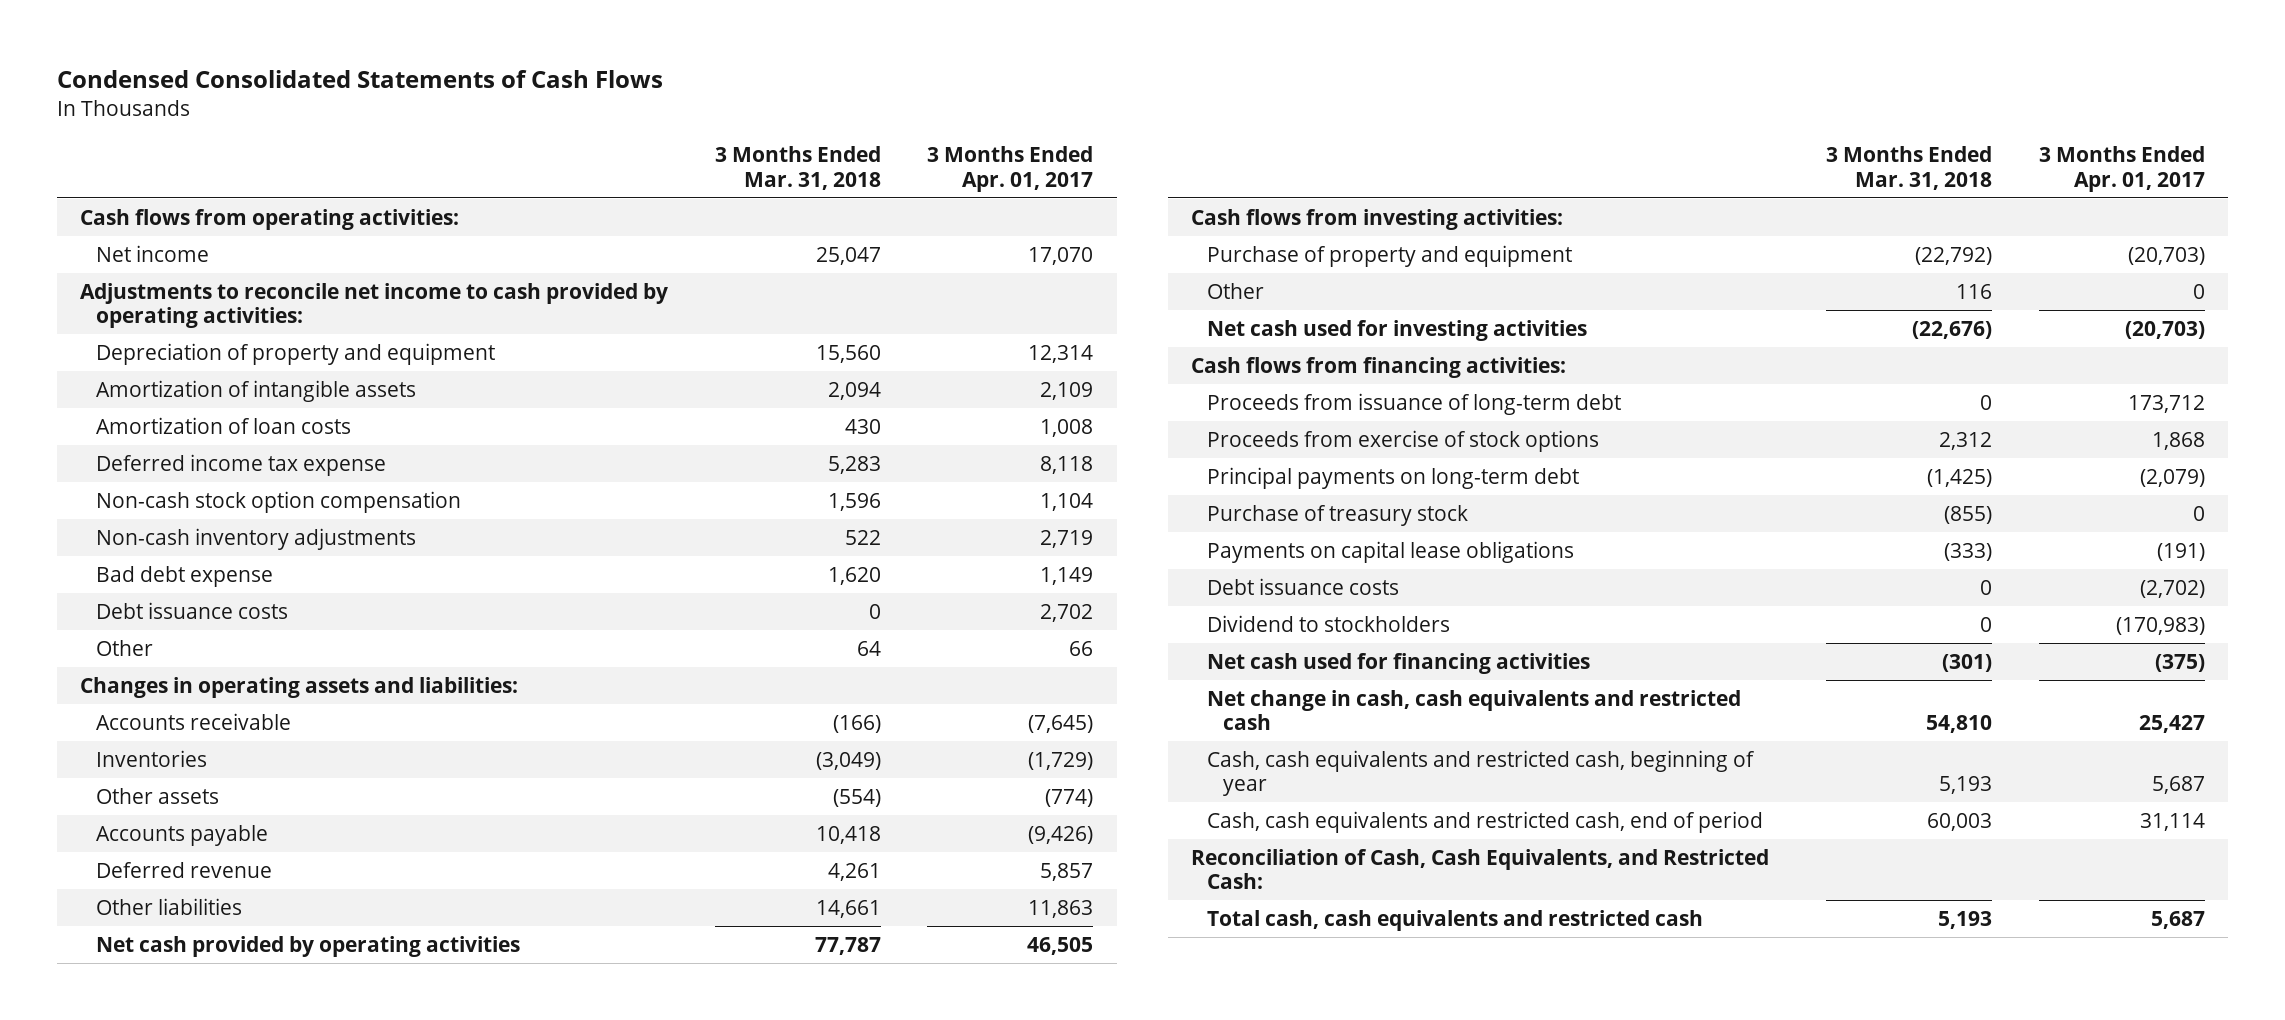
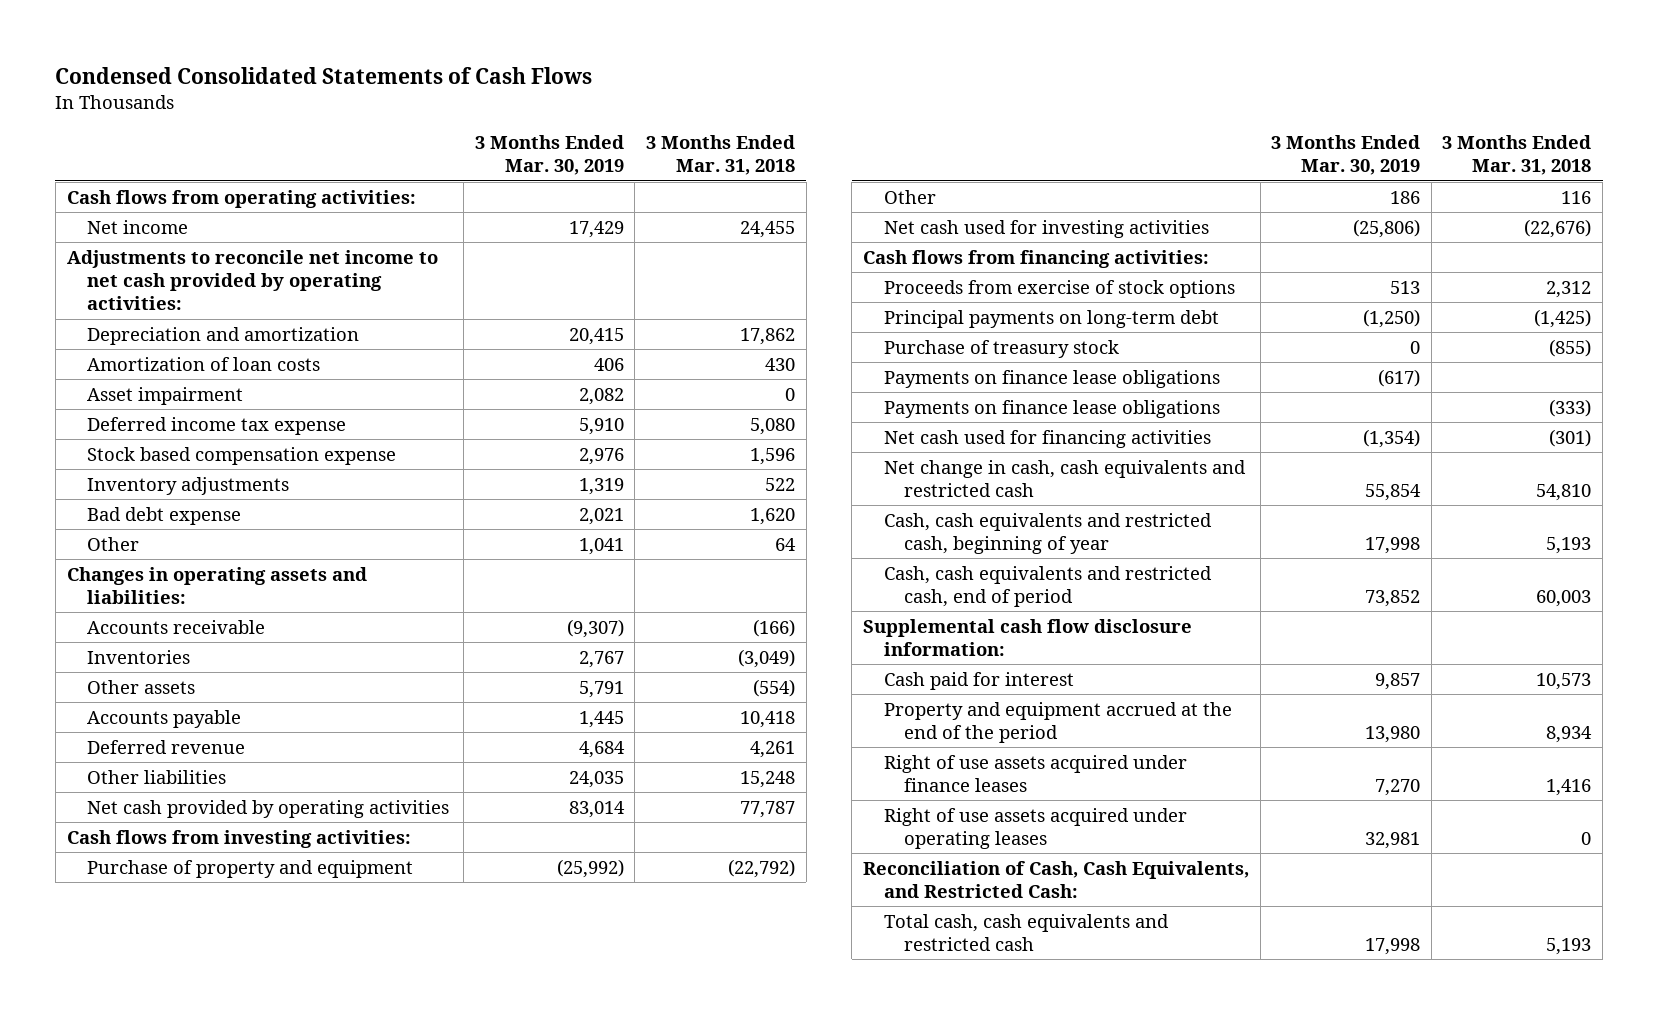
[927,145,1094,192] 3 Months Ended Apr. 01, 2017 -> none
none -> [474,134,624,176] 3 Months Ended Mar. 30, 2019
[96,379,417,402] Amortization of intangible assets -> none
[815,246,881,265] 25,047 -> [740,220,796,238] 24,455
[80,282,669,329] Adjustments to reconcile net income to cash provided by operating activities: -> [66,249,438,311] Adjustments to reconcile net income to net cash provided by operating activities:
[96,342,496,365] Depreciation of property and equipment -> [87,326,360,345] Depreciation and amortization
[815,344,881,363] 15,560 -> [740,327,796,345] 17,862
none -> [87,386,244,405] Asset impairment
[827,455,881,474] 5,283 -> [750,417,796,435] 5,080
[96,490,462,513] Non-cash stock option compensation -> [87,446,397,465] Stock based compensation expense
[96,527,417,550] Non-cash inventory adjustments -> [87,476,290,495] Inventory adjustments
[96,601,289,619] Debt issuance costs -> none
[815,899,881,918] 14,661 -> [740,770,796,788] 15,248
[1207,392,1622,415] Proceeds from issuance of long-term debt -> none
[1207,577,1400,595] Debt issuance costs -> none
[1207,614,1451,632] Dividend to stockholders -> none
none -> [883,369,1220,388] Payments on finance lease obligations
[1207,540,1575,563] Payments on capital lease obligations -> [883,399,1220,418] Payments on finance lease obligations
none -> [863,618,1193,656] Supplemental cash flow disclosure information:
none -> [883,671,1074,690] Cash paid for interest
none -> [883,701,1232,743] Property and equipment accrued at the end of the period
none -> [883,754,1187,792] Right of use assets acquired under finance leases
none -> [883,807,1187,849] Right of use assets acquired under operating leases

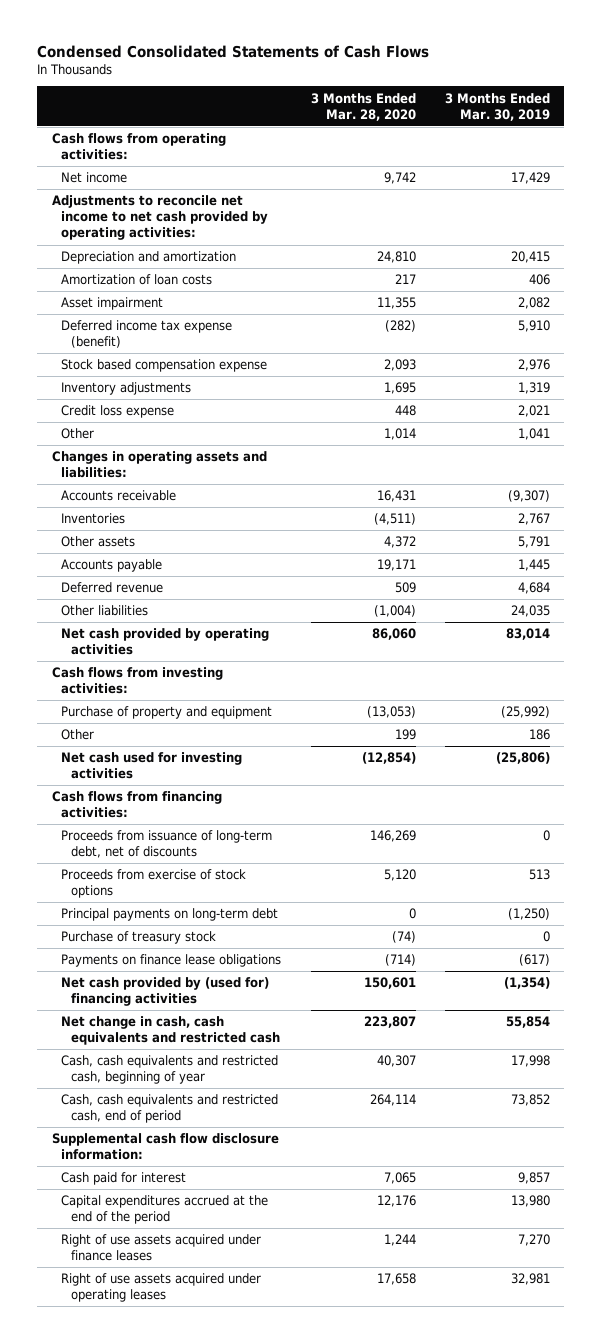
[646,134,796,176] 3 Months Ended Mar. 31, 2018 -> none
none -> [310,92,416,121] 3 Months Ended Mar. 28, 2020
[87,416,347,435] Deferred income tax expense -> [61,320,233,349] Deferred income tax expense (benefit)
[87,506,242,525] Bad debt expense -> [61,405,175,419] Credit loss expense
none -> [61,830,273,859] Proceeds from issuance of long-term debt, net of discounts
[883,399,1220,418] Payments on finance lease obligations -> none
[883,429,1211,448] Net cash used for financing activities -> [61,977,270,1007] Net cash provided by (used for) financing activities
[883,701,1232,743] Property and equipment accrued at the end of the period -> [61,1195,269,1225] Capital expenditures accrued at the end of the period
[863,860,1250,898] Reconciliation of Cash, Cash Equivalents, and Restricted Cash: -> none
[883,913,1169,951] Total cash, cash equivalents and restricted cash -> none

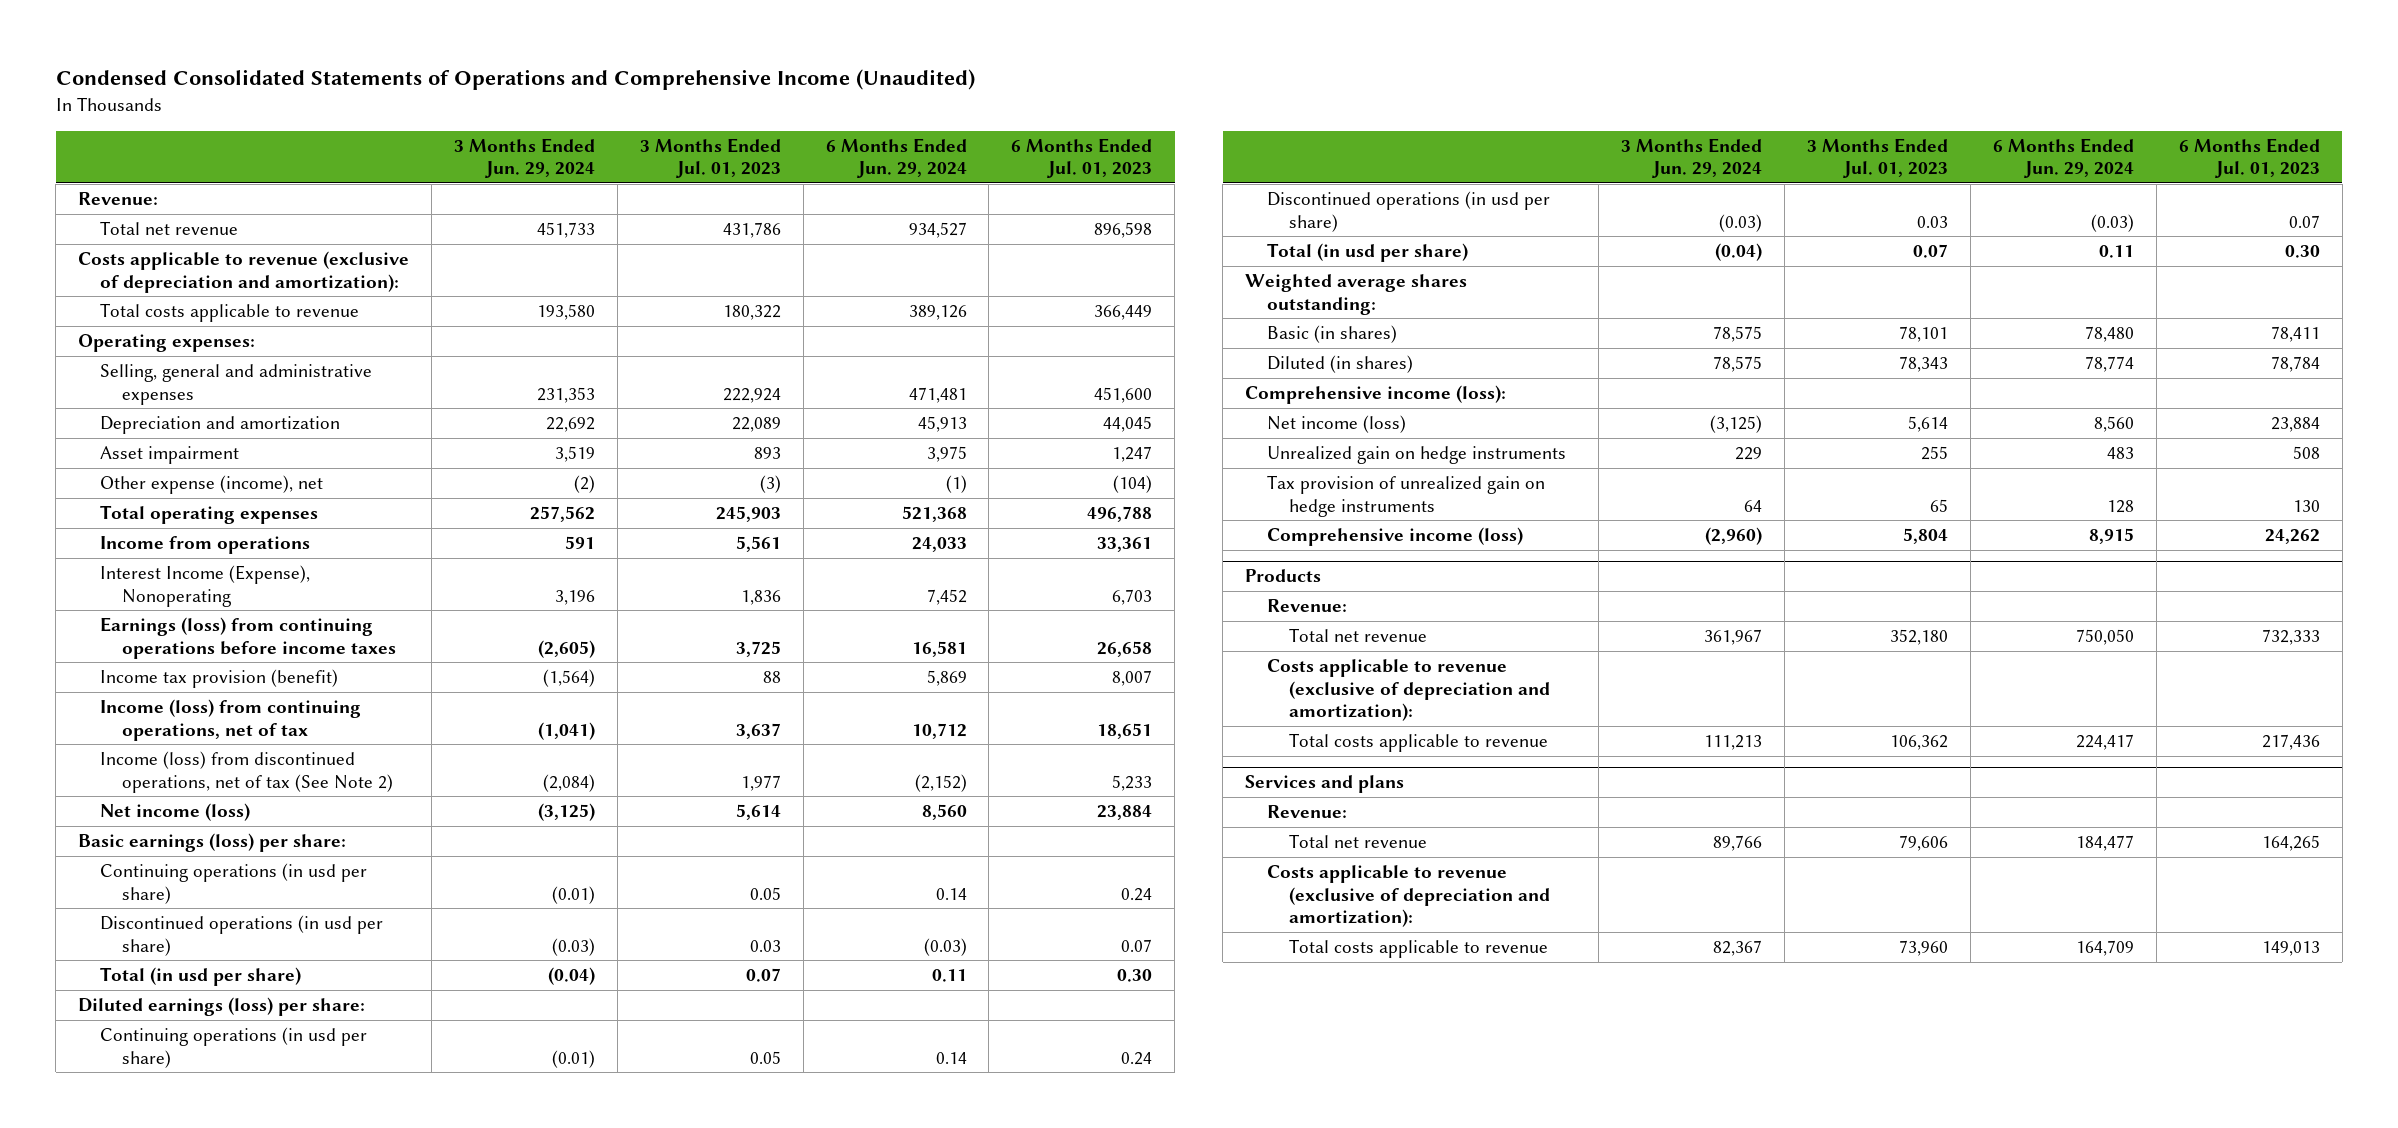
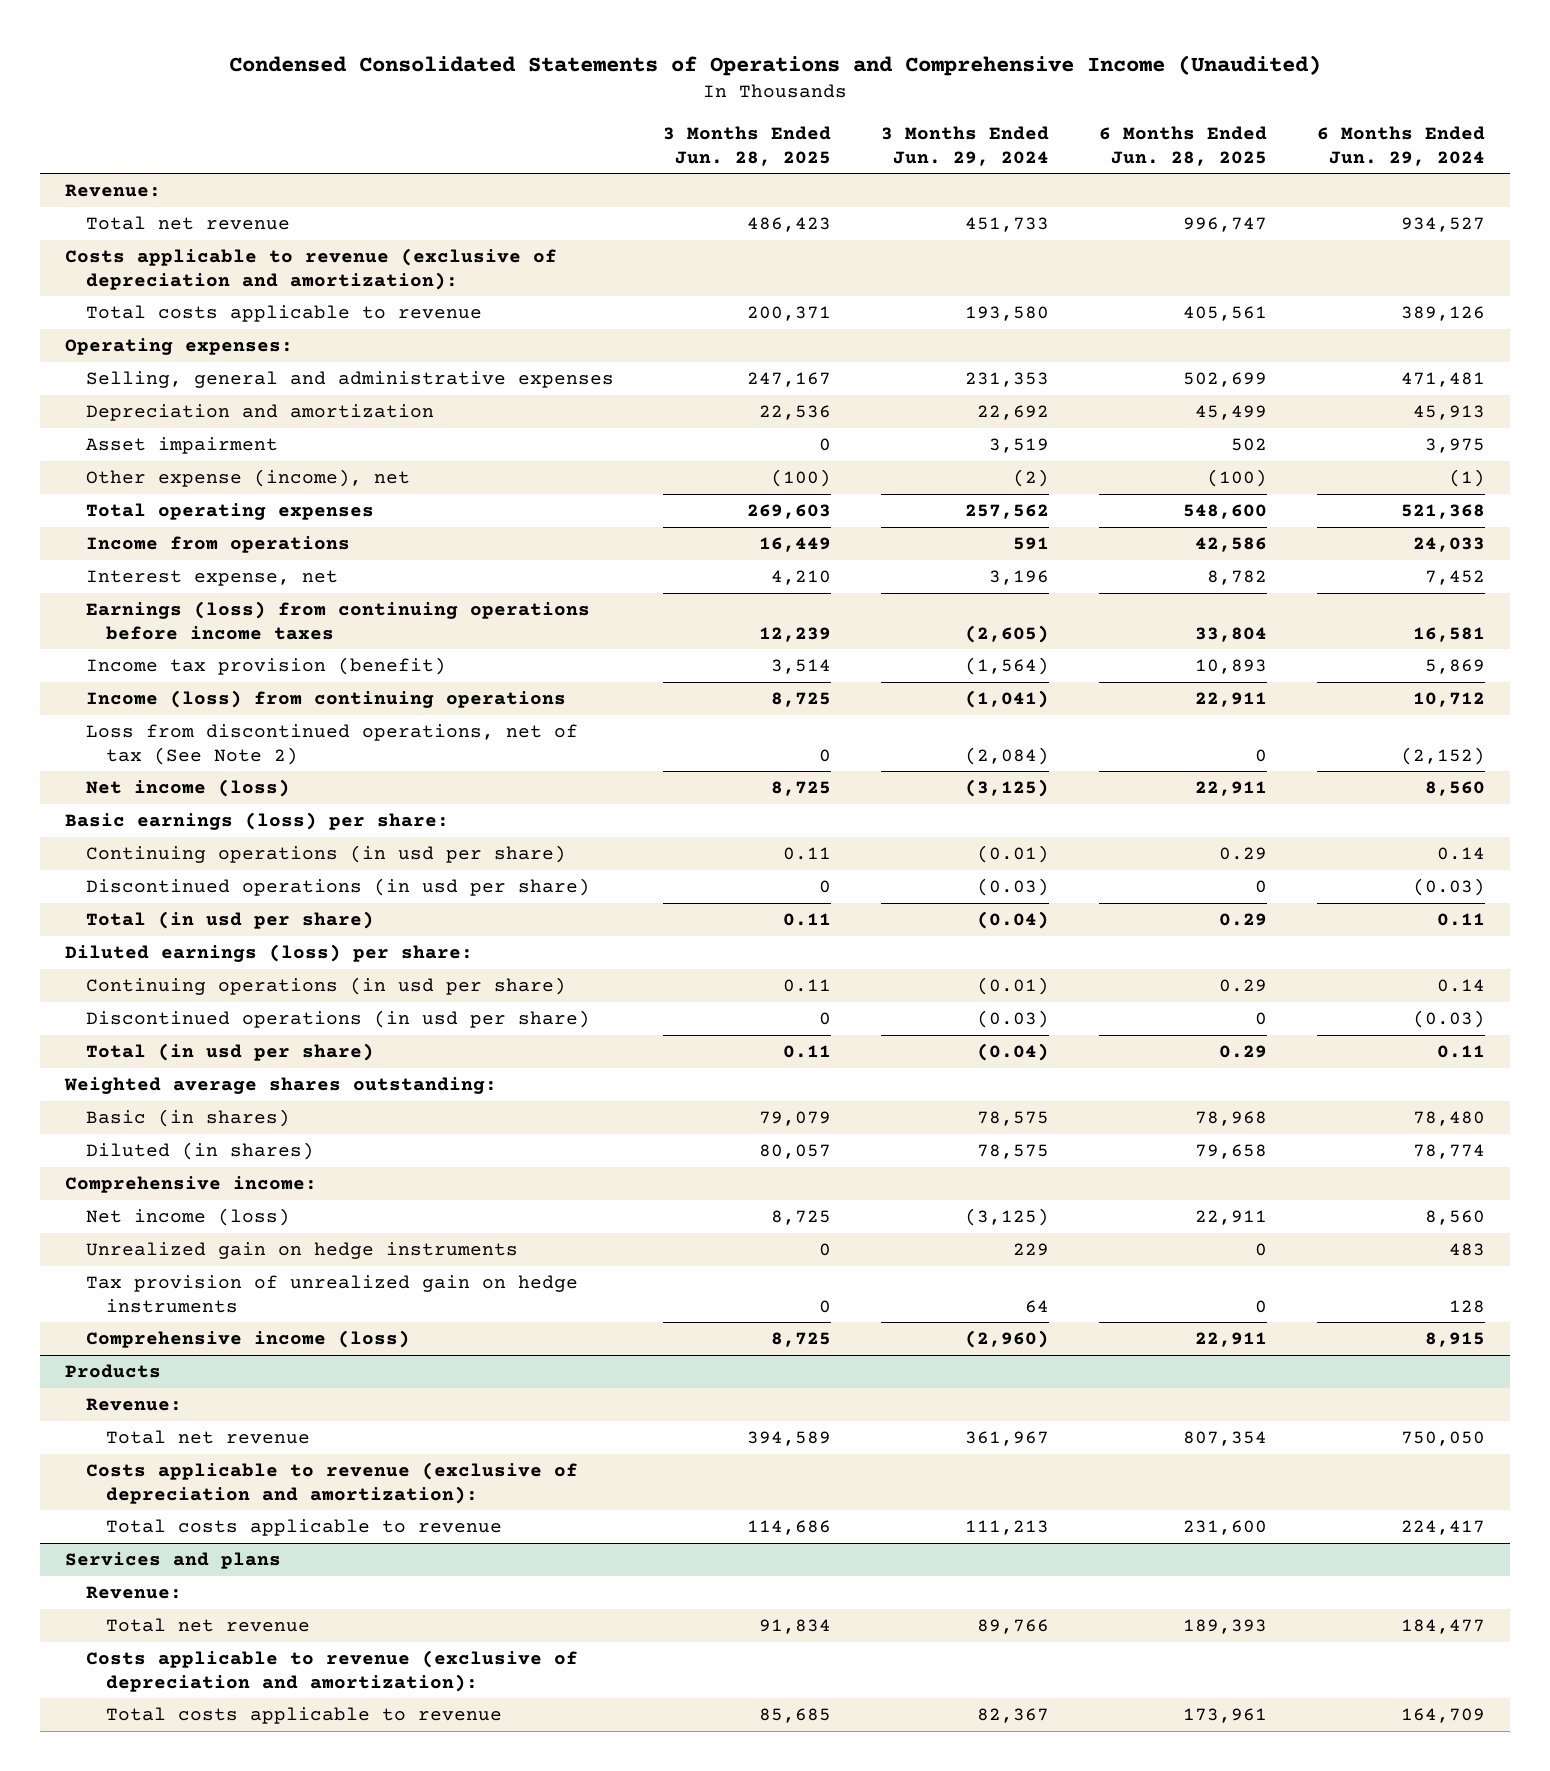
[639,137,781,179] 3 Months Ended Jul. 01, 2023 -> none
[1011,137,1153,179] 6 Months Ended Jul. 01, 2023 -> none
none -> [663,126,832,166] 3 Months Ended Jun. 28, 2025
none -> [1099,126,1268,166] 6 Months Ended Jun. 28, 2025
[99,565,310,607] Interest Income (Expense), Nonoperating -> [85,570,338,587] Interest expense, net
[99,699,361,741] Income (loss) from continuing operations, net of tax -> [85,690,566,709] Income (loss) from continuing operations
[99,751,393,793] Income (loss) from discontinued operations, net of tax (See Note 2) -> [85,724,578,765] Loss from discontinued operations, net of tax (See Note 2)
[1245,385,1507,405] Comprehensive income (loss): -> [64,1176,317,1194] Comprehensive income:

